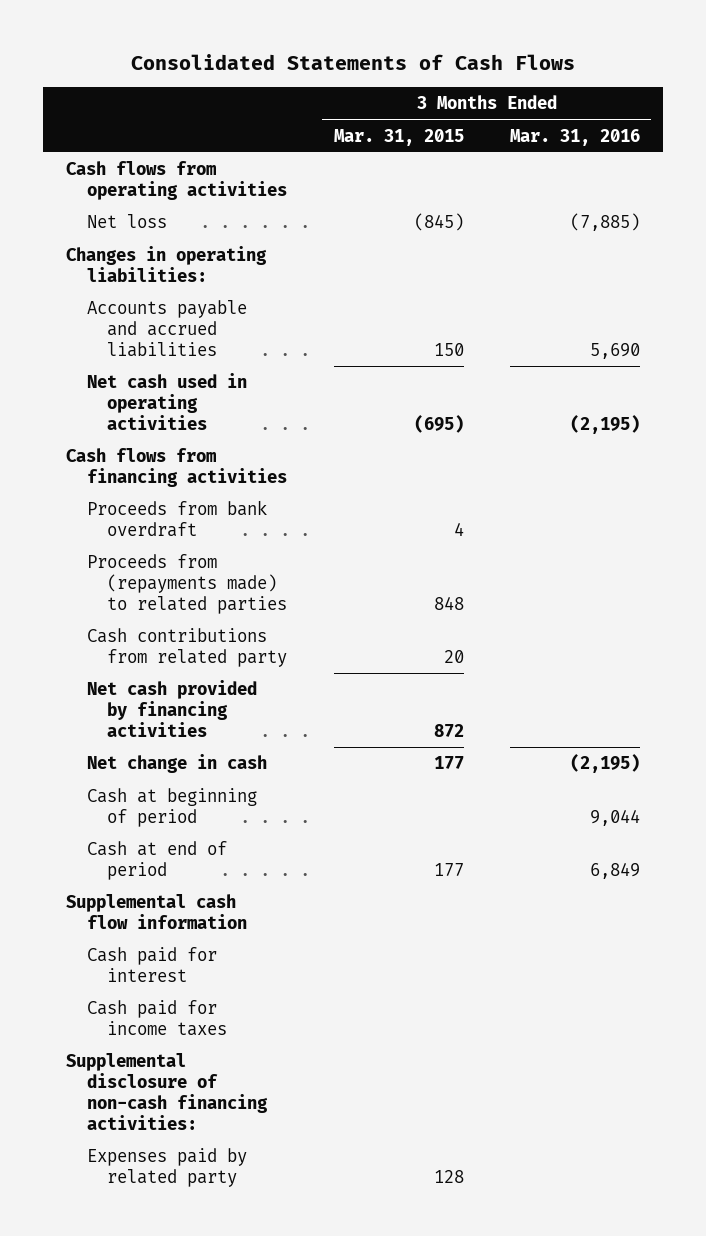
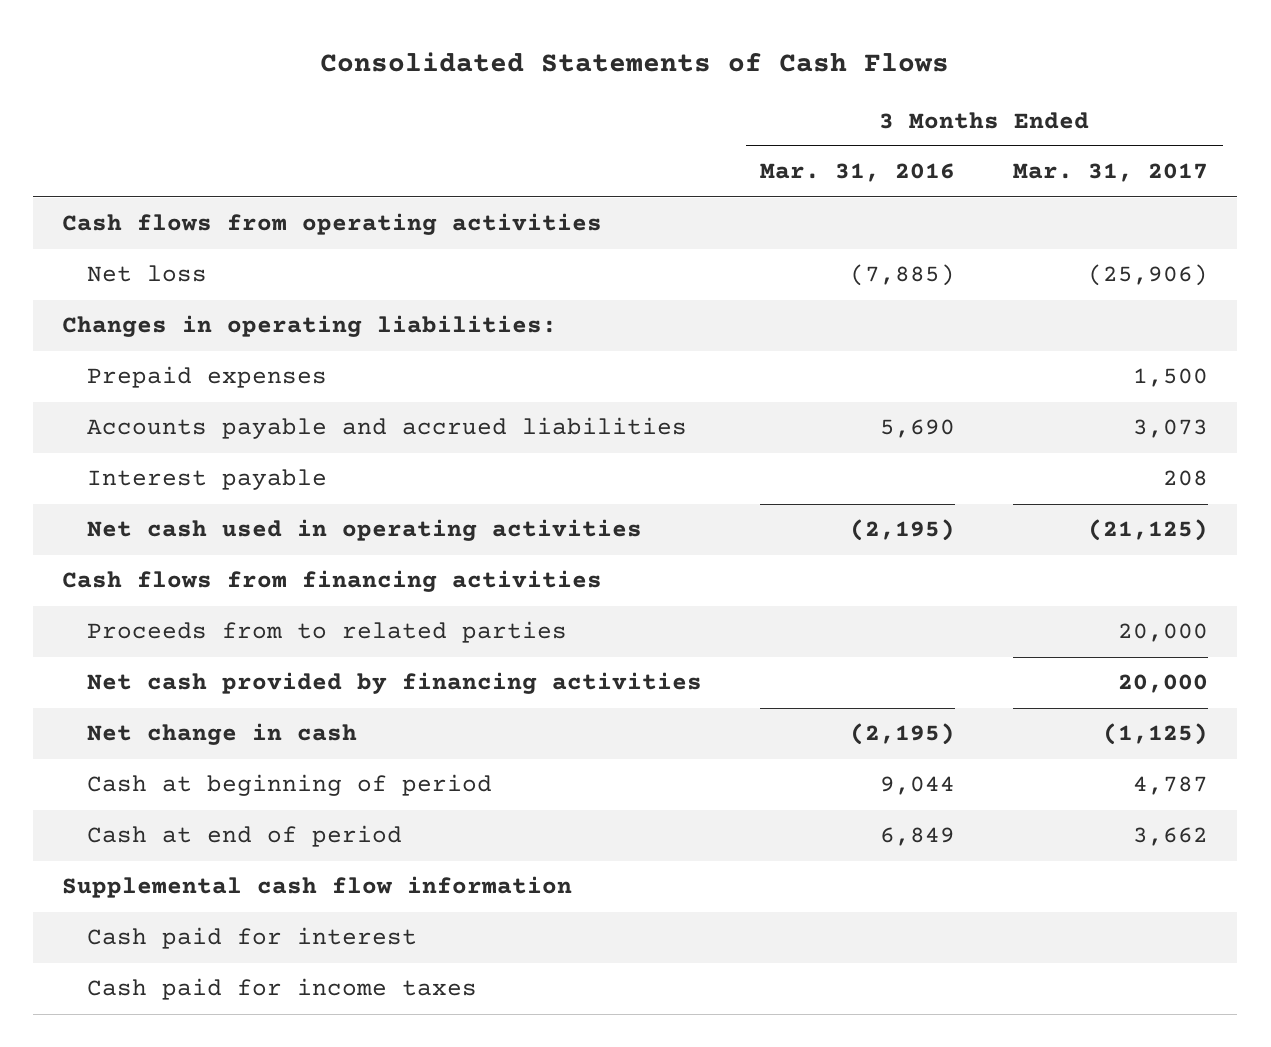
[333,128,464,146] Mar. 31, 2015 -> none
none -> [1013,163,1209,183] Mar. 31, 2017
none -> [86,366,327,389] Prepaid expenses
none -> [86,469,327,491] Interest payable
[86,500,267,538] Proceeds from bank overdraft -> none
[86,628,288,668] Cash contributions from related party -> none
[86,554,288,614] Proceeds from (repayments made) to related parties -> [86,621,567,644] Proceeds from to related parties
[66,1053,268,1130] Supplemental disclosure of non-cash financing activities: -> none
[86,1148,247,1188] Expenses paid by related party -> none

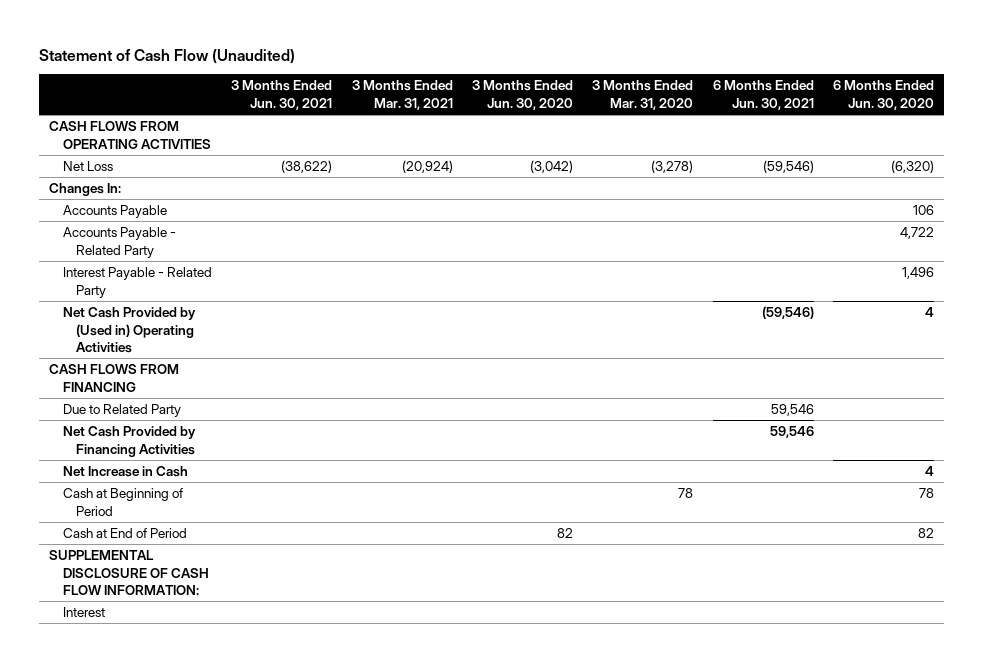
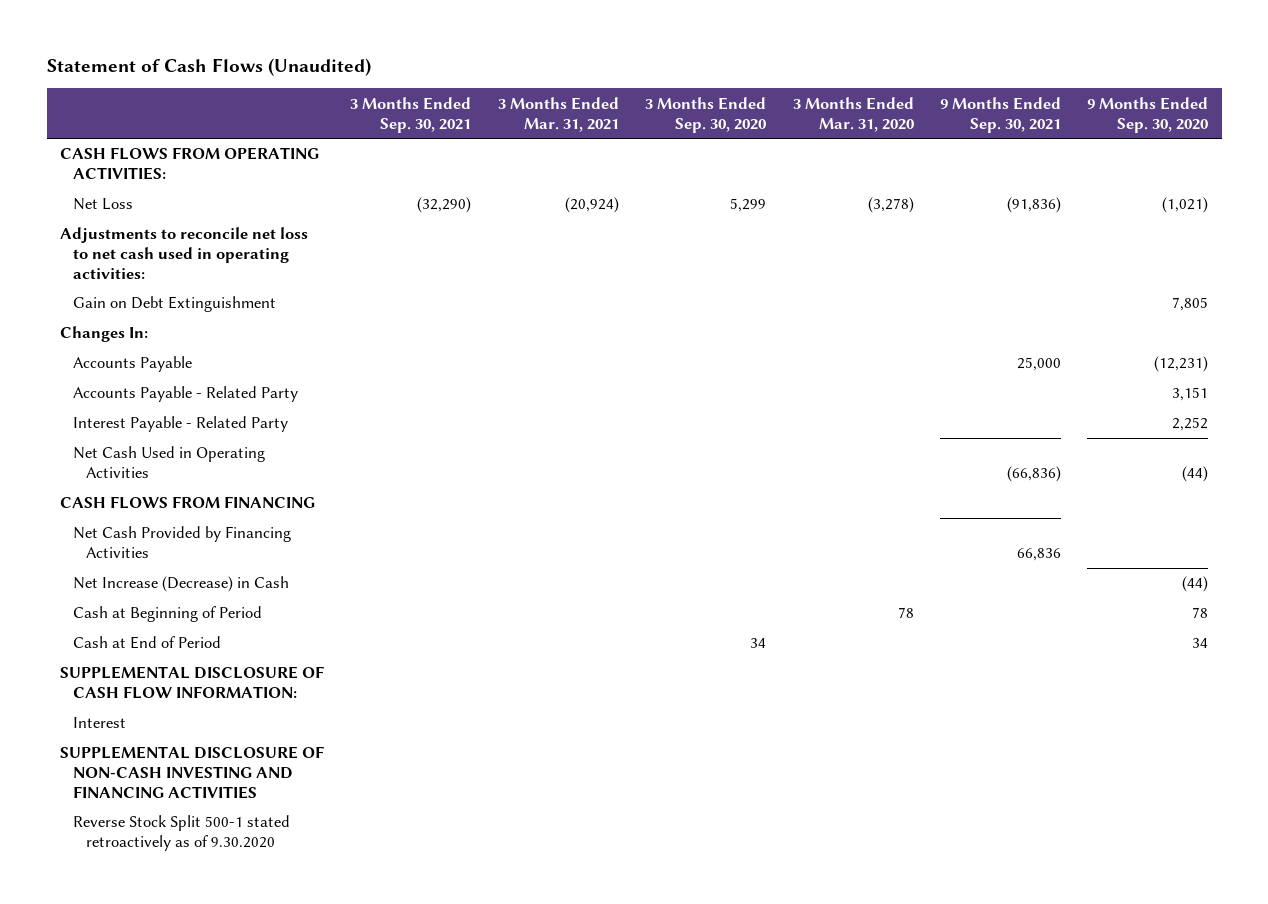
[39,48,296,64] Statement of Cash Flow (Unaudited) -> [46,58,371,77] Statement of Cash Flows (Unaudited)
[231,80,333,110] 3 Months Ended Jun. 30, 2021 -> none
[471,80,573,110] 3 Months Ended Jun. 30, 2020 -> none
[712,80,814,110] 6 Months Ended Jun. 30, 2021 -> none
[833,80,935,110] 6 Months Ended Jun. 30, 2020 -> none
none -> [350,96,472,133] 3 Months Ended Sep. 30, 2021
none -> [645,96,767,133] 3 Months Ended Sep. 30, 2020
none -> [940,96,1062,133] 9 Months Ended Sep. 30, 2021
none -> [1087,96,1209,133] 9 Months Ended Sep. 30, 2020
[49,121,211,149] CASH FLOWS FROM OPERATING ACTIVITIES -> [59,147,319,181] CASH FLOWS FROM OPERATING ACTIVITIES:
none -> [59,227,308,279] Adjustments to reconcile net loss to net cash used in operating activities:
none -> [72,296,276,313] Gain on Debt Extinguishment
[62,307,196,353] Net Cash Provided by (Used in) Operating Activities -> [72,446,265,479] Net Cash Used in Operating Activities
[62,404,181,418] Due to Related Party -> none
[62,466,188,478] Net Increase in Cash -> [72,576,289,593] Net Increase (Decrease) in Cash
none -> [59,746,324,799] SUPPLEMENTAL DISCLOSURE OF NON-CASH INVESTING AND FINANCING ACTIVITIES
none -> [72,815,290,852] Reverse Stock Split 500-1 stated retroactively as of 9.30.2020

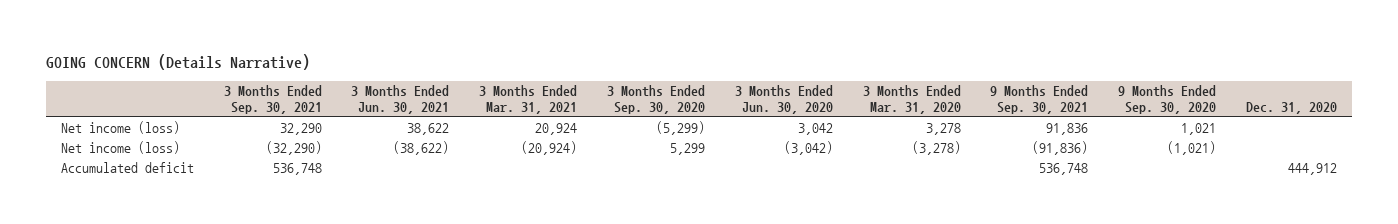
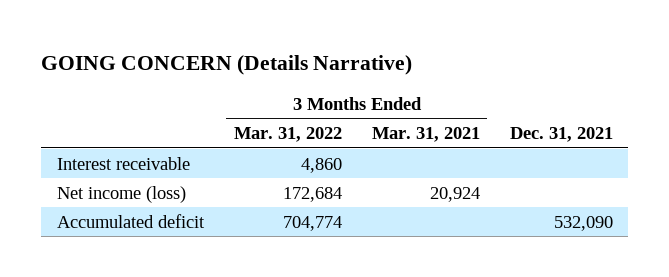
[223,85,322,115] 3 Months Ended Sep. 30, 2021 -> none
[351,85,450,115] 3 Months Ended Jun. 30, 2021 -> none
[606,85,705,115] 3 Months Ended Sep. 30, 2020 -> none
[734,85,833,115] 3 Months Ended Jun. 30, 2020 -> none
[862,85,961,115] 3 Months Ended Mar. 31, 2020 -> none
[990,85,1089,115] 9 Months Ended Sep. 30, 2021 -> none
[1118,85,1217,115] 9 Months Ended Sep. 30, 2020 -> none
[1245,102,1337,115] Dec. 31, 2020 -> none
none -> [233,127,342,143] Mar. 31, 2022
none -> [509,127,613,143] Dec. 31, 2021
none -> [56,156,190,170] Interest receivable
[60,141,180,155] Net income (loss) -> none

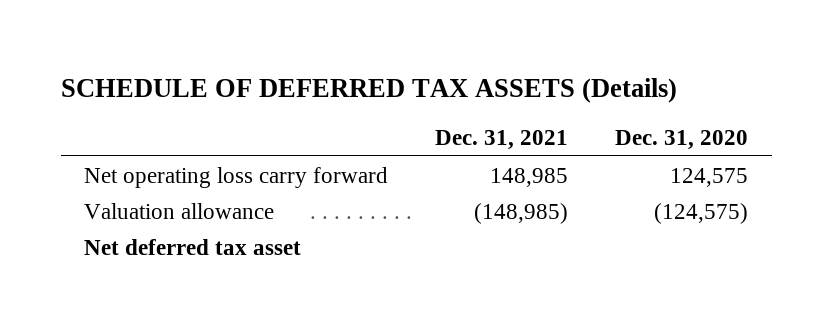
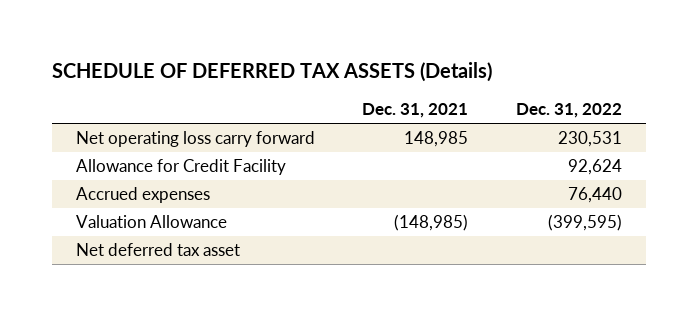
[615,130,749,151] Dec. 31, 2020 -> none
none -> [515,103,622,119] Dec. 31, 2022
none -> [75,159,286,176] Allowance for Credit Facility
none -> [75,187,210,204] Accrued expenses
[84,202,275,219] Valuation allowance -> [75,215,227,229] Valuation Allowance

